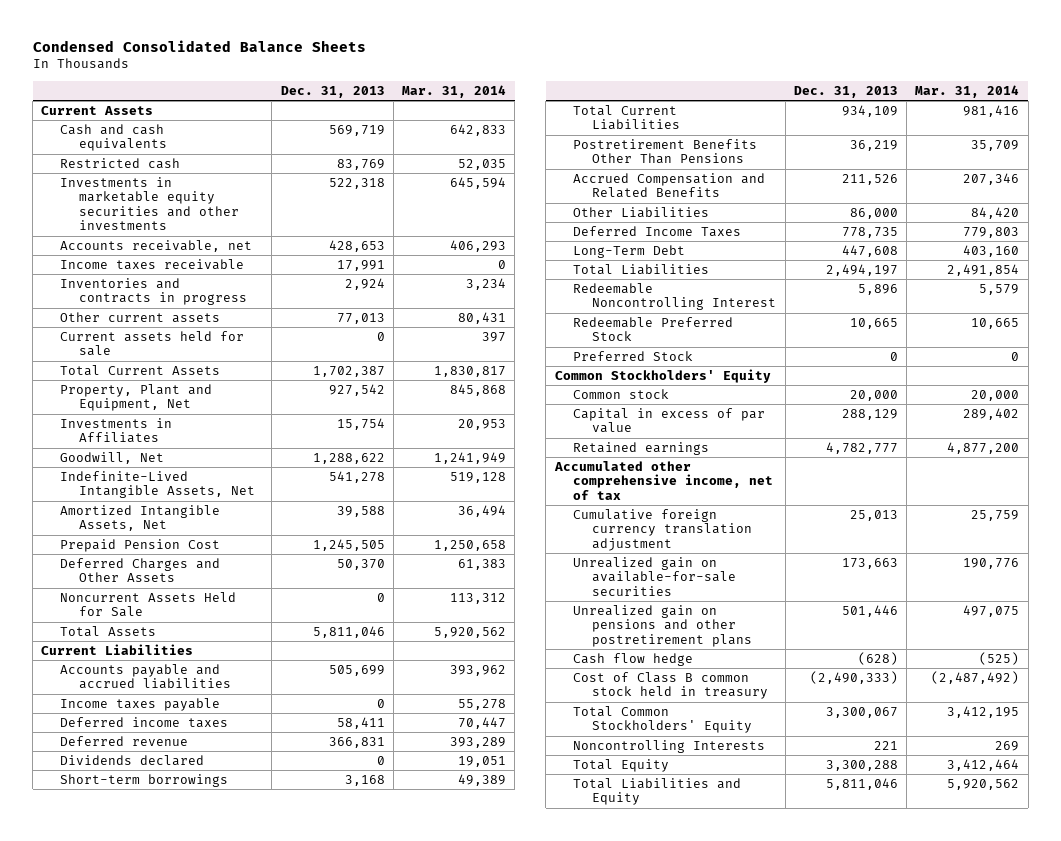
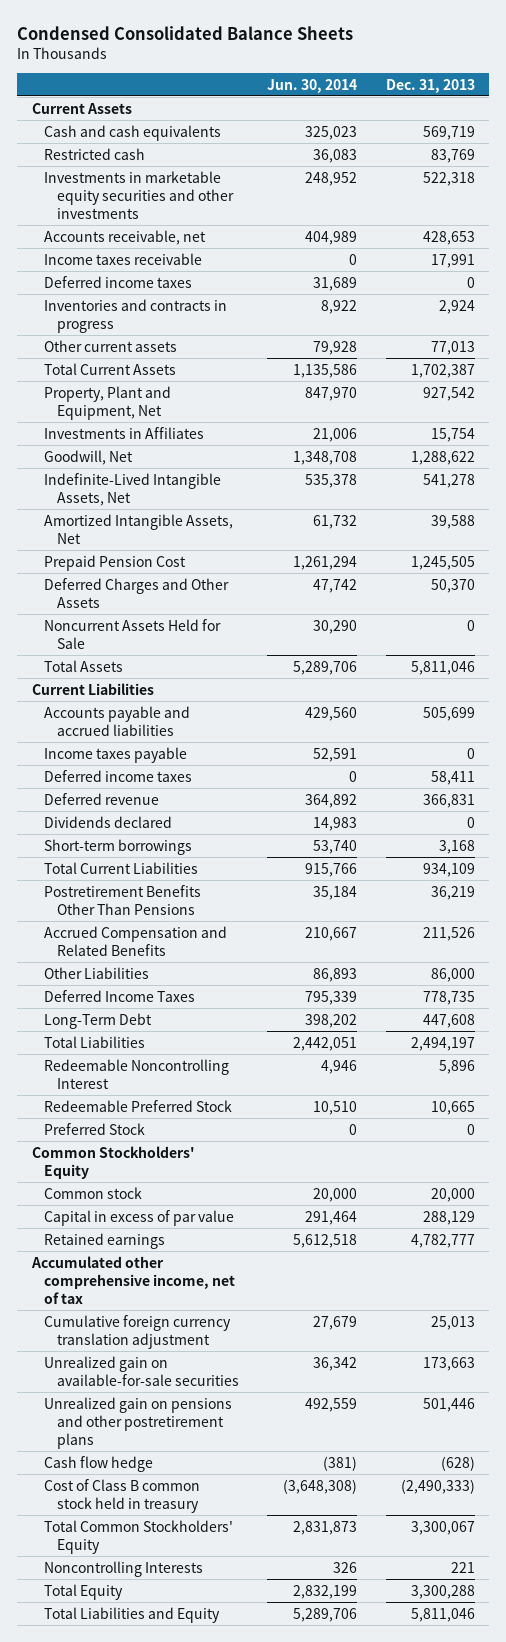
[402,84,507,98] Mar. 31, 2014 -> none
none -> [267,78,358,93] Jun. 30, 2014
none -> [44,275,193,288] Deferred income taxes
[60,331,245,357] Current assets held for sale -> none

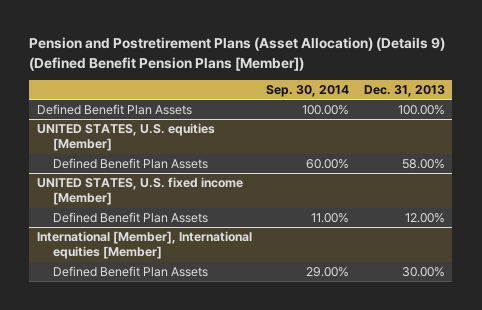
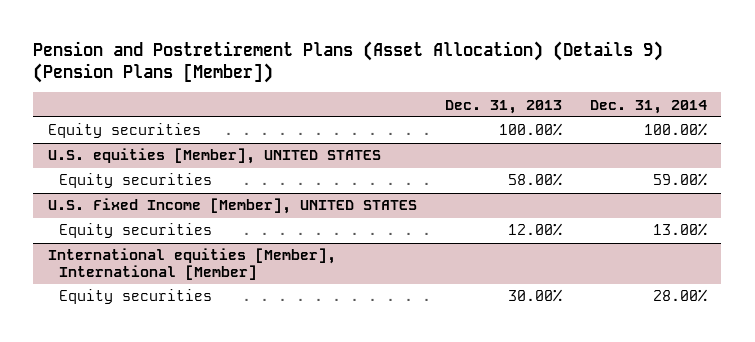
[29,37,446,71] Pension and Postretirement Plans (Asset Allocation) (Details 9) (Defined Benefit Pension Plans [Member]) -> [33,40,664,84] Pension and Postretirement Plans (Asset Allocation) (Details 9) (Pension Plans [Member])
[266,85,350,98] Sep. 30, 2014 -> none
none -> [589,99,707,114] Dec. 31, 2014
[36,104,192,116] Defined Benefit Plan Assets -> [47,123,201,139] Equity securities
[36,123,215,152] UNITED STATES, U.S. equities [Member] -> [47,148,381,165] U.S. equities [Member], UNITED STATES
[53,158,209,170] Defined Benefit Plan Assets -> [58,173,212,189] Equity securities
[36,177,243,206] UNITED STATES, U.S. fixed income [Member] -> [47,198,417,215] U.S. Fixed Income [Member], UNITED STATES
[53,212,209,224] Defined Benefit Plan Assets -> [58,223,212,239] Equity securities
[36,231,252,260] International [Member], International equities [Member] -> [47,248,336,281] International equities [Member], International [Member]
[53,266,209,278] Defined Benefit Plan Assets -> [58,289,212,305] Equity securities

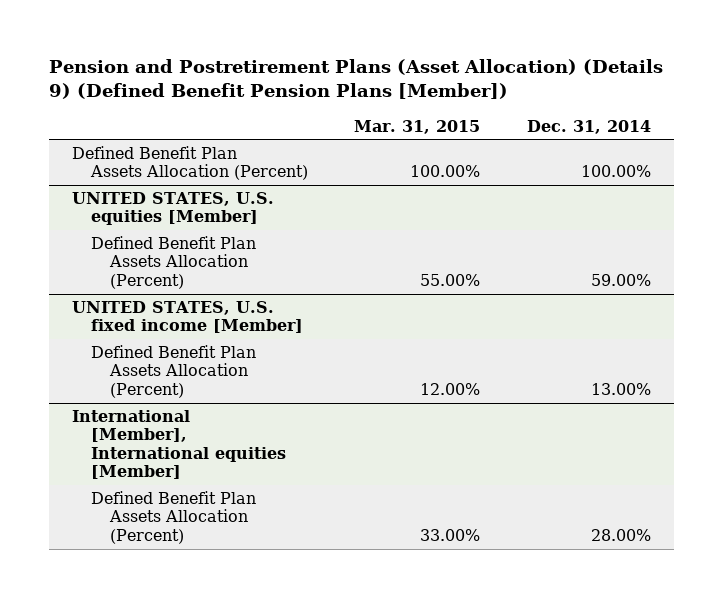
[33,40,664,84] Pension and Postretirement Plans (Asset Allocation) (Details 9) (Pension Plans [Member]) -> [49,58,664,99] Pension and Postretirement Plans (Asset Allocation) (Details 9) (Defined Benefit Pension Plans [Member])
[444,99,562,114] Dec. 31, 2013 -> none
none -> [354,119,481,134] Mar. 31, 2015
[47,123,201,139] Equity securities -> [72,146,309,181] Defined Benefit Plan Assets Allocation (Percent)
[47,148,381,165] U.S. equities [Member], UNITED STATES -> [72,192,275,226] UNITED STATES, U.S. equities [Member]
[58,173,212,189] Equity securities -> [91,236,257,289] Defined Benefit Plan Assets Allocation (Percent)
[47,198,417,215] U.S. Fixed Income [Member], UNITED STATES -> [72,301,304,334] UNITED STATES, U.S. fixed income [Member]
[58,223,212,239] Equity securities -> [91,345,257,398] Defined Benefit Plan Assets Allocation (Percent)
[47,248,336,281] International equities [Member], International [Member] -> [72,410,287,480] International [Member], International equities [Member]
[58,289,212,305] Equity securities -> [91,491,257,544] Defined Benefit Plan Assets Allocation (Percent)

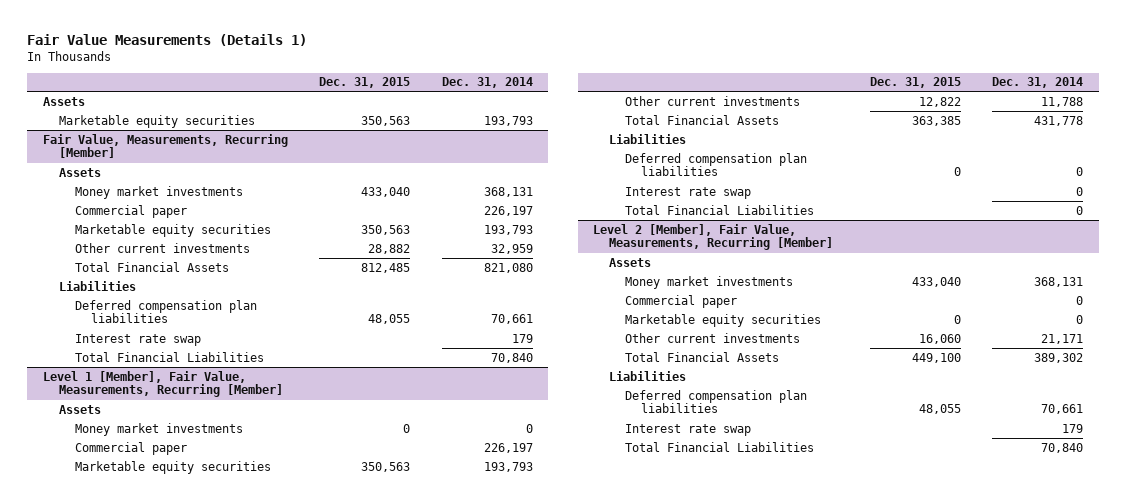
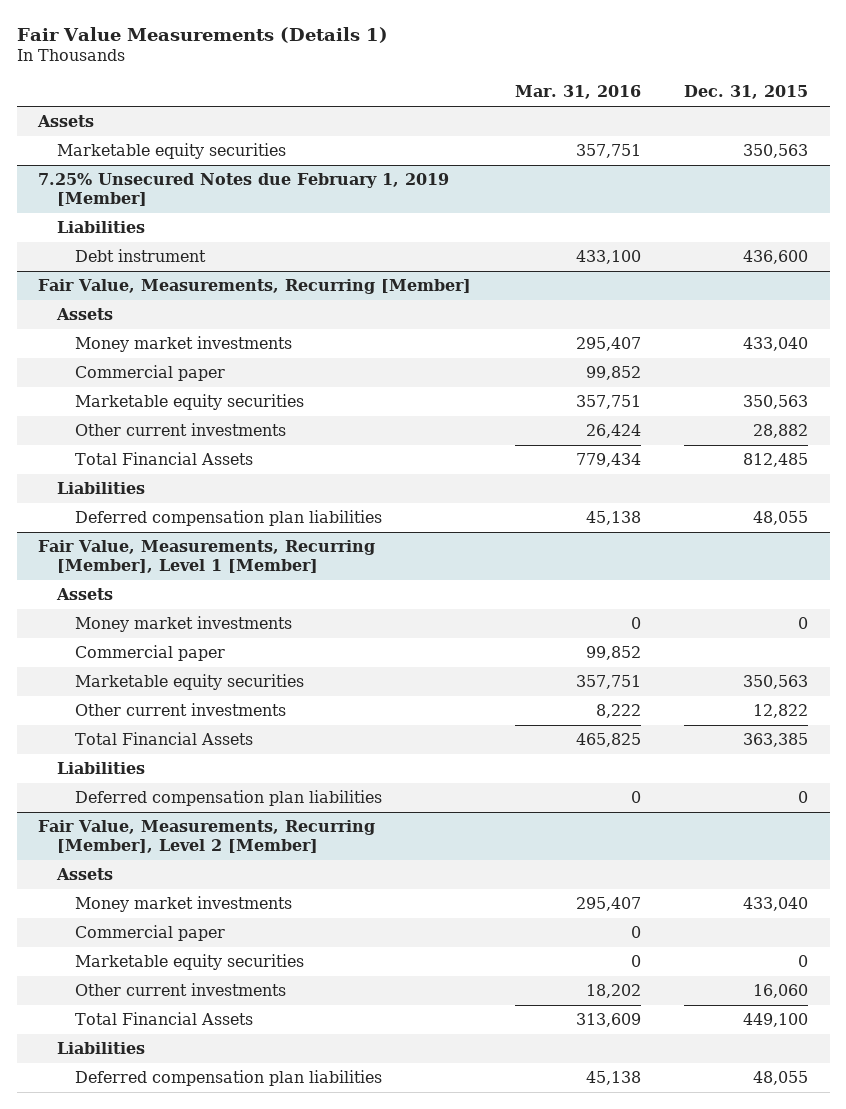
[441,77,533,89] Dec. 31, 2014 -> none
none -> [514,85,641,100] Mar. 31, 2016
none -> [38,173,450,206] 7.25% Unsecured Notes due February 1, 2019 [Member]
none -> [56,221,145,234] Liabilities
none -> [75,249,207,263] Debt instrument
[74,333,201,346] Interest rate swap -> none
[74,351,264,362] Total Financial Liabilities -> none
[42,370,283,398] Level 1 [Member], Fair Value, Measurements, Recurring [Member] -> [38,540,376,573] Fair Value, Measurements, Recurring [Member], Level 1 [Member]
[625,186,752,199] Interest rate swap -> none
[625,204,815,215] Total Financial Liabilities -> none
[593,223,834,251] Level 2 [Member], Fair Value, Measurements, Recurring [Member] -> [38,820,376,853] Fair Value, Measurements, Recurring [Member], Level 2 [Member]
[625,423,752,436] Interest rate swap -> none
[625,441,815,452] Total Financial Liabilities -> none

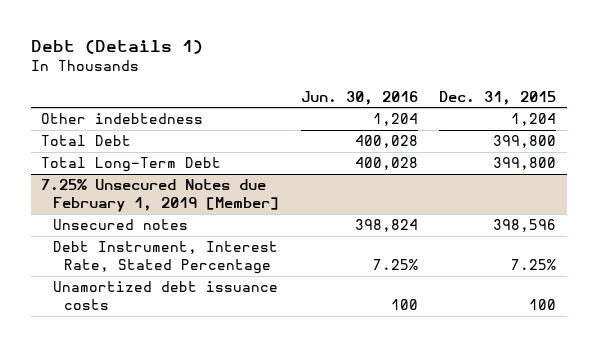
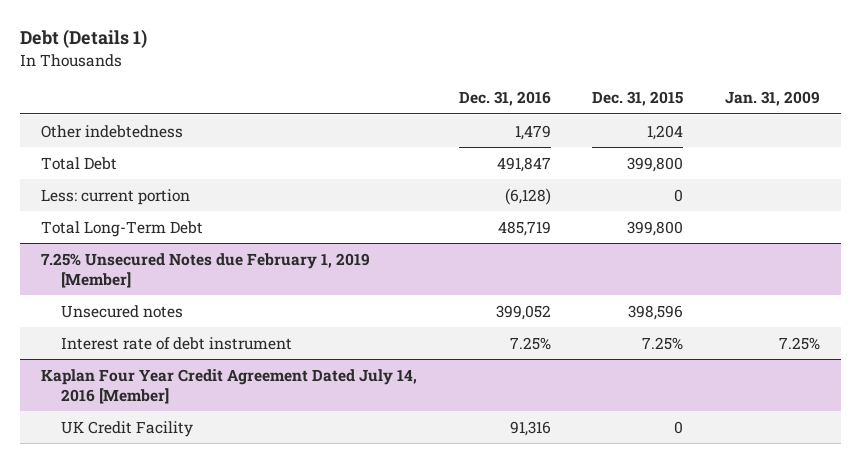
[300,90,418,105] Jun. 30, 2016 -> none
none -> [458,91,551,107] Dec. 31, 2016
none -> [725,91,821,107] Jan. 31, 2009
none -> [40,188,190,205] Less: current portion
[52,281,278,311] Unamortized debt issuance costs -> none
[52,241,278,275] Debt Instrument, Interest Rate, Stated Percentage -> [61,336,293,350] Interest rate of debt instrument
none -> [40,368,417,404] Kaplan Four Year Credit Agreement Dated July 14, 2016 [Member]
none -> [61,420,194,437] UK Credit Facility

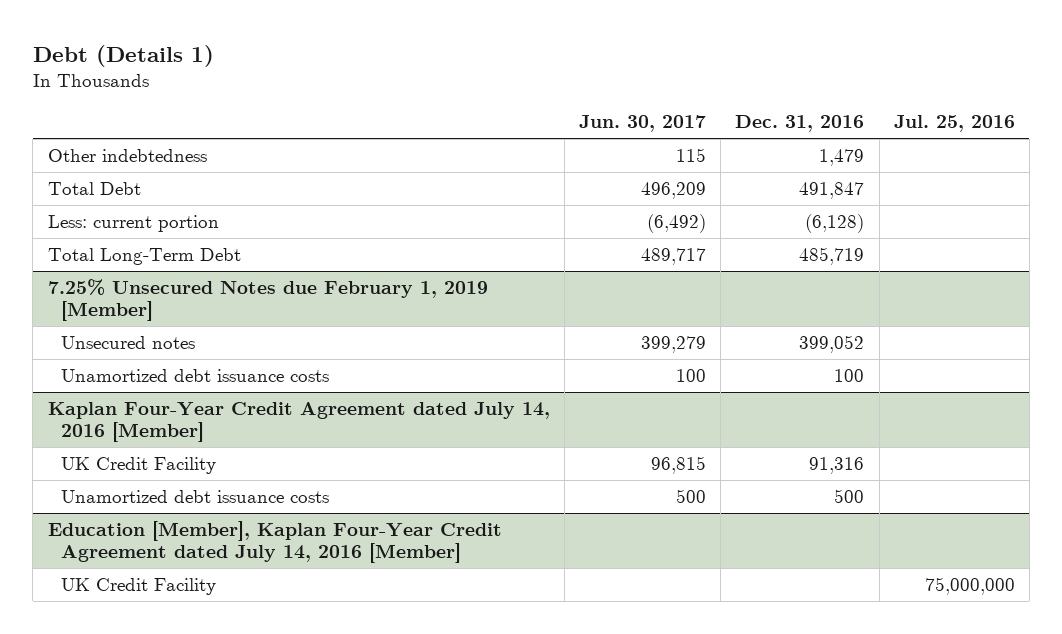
[592,91,684,107] Dec. 31, 2015 -> none
[725,91,821,107] Jan. 31, 2009 -> none
none -> [578,115,706,133] Jun. 30, 2017
none -> [893,115,1015,133] Jul. 25, 2016
[61,336,293,350] Interest rate of debt instrument -> none
none -> [60,368,329,382] Unamortized debt issuance costs
[40,368,417,404] Kaplan Four Year Credit Agreement Dated July 14, 2016 [Member] -> [47,401,550,443] Kaplan Four-Year Credit Agreement dated July 14, 2016 [Member]
none -> [60,489,329,503] Unamortized debt issuance costs
none -> [47,520,502,564] Education [Member], Kaplan Four-Year Credit Agreement dated July 14, 2016 [Member]
none -> [60,577,216,595] UK Credit Facility

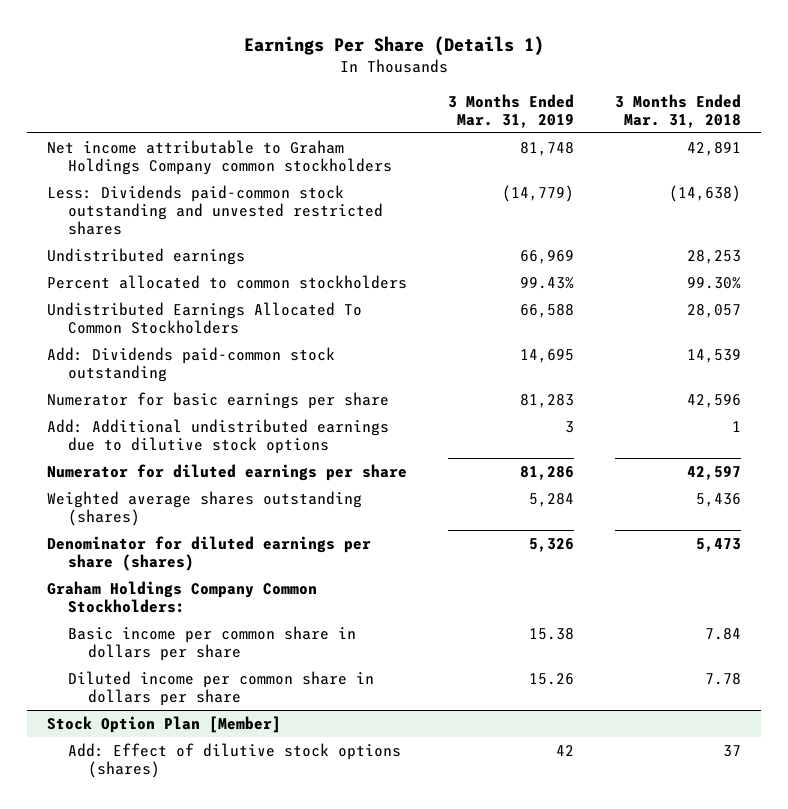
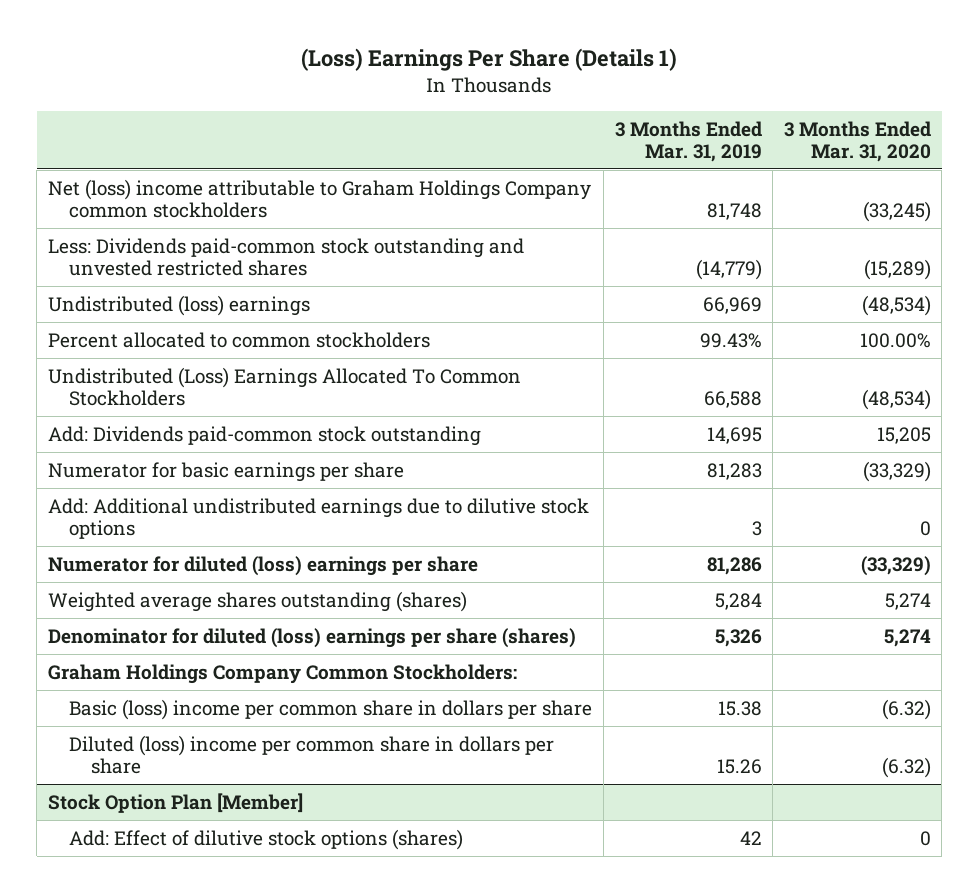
[243,35,544,56] Earnings Per Share (Details 1) -> [301,48,678,72] (Loss) Earnings Per Share (Details 1)
[614,93,741,128] 3 Months Ended Mar. 31, 2018 -> none
none -> [783,120,931,162] 3 Months Ended Mar. 31, 2020
[47,140,392,176] Net income attributable to Graham Holdings Company common stockholders -> [48,178,592,218] Net (loss) income attributable to Graham Holdings Company common stockholders
[47,248,246,266] Undistributed earnings -> [48,294,311,316] Undistributed (loss) earnings
[47,302,363,335] Undistributed Earnings Allocated To Common Stockholders -> [48,366,522,406] Undistributed (Loss) Earnings Allocated To Common Stockholders
[47,464,408,482] Numerator for diluted earnings per share -> [48,555,479,576] Numerator for diluted (loss) earnings per share
[47,536,372,572] Denominator for diluted earnings per share (shares) -> [48,627,577,648] Denominator for diluted (loss) earnings per share (shares)
[67,626,356,662] Basic income per common share in dollars per share -> [69,698,593,720] Basic (loss) income per common share in dollars per share
[67,671,374,707] Diluted income per common share in dollars per share -> [69,734,555,774] Diluted (loss) income per common share in dollars per share

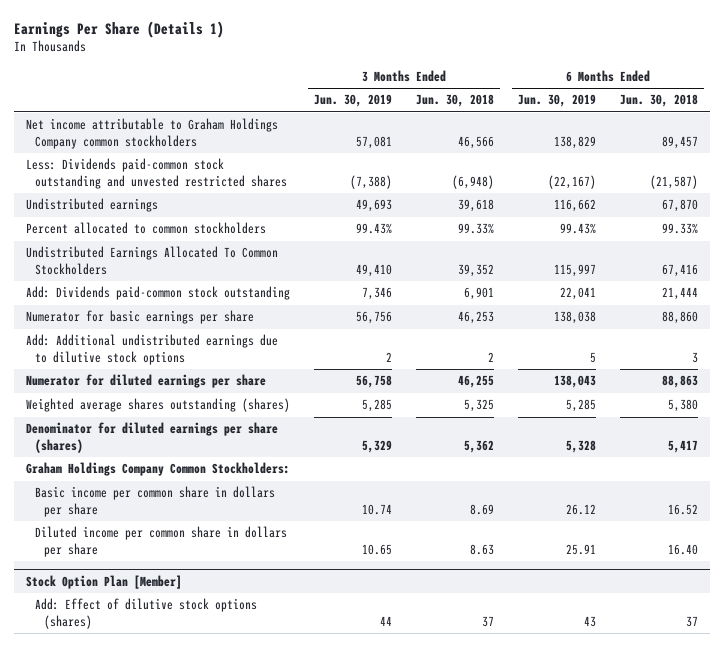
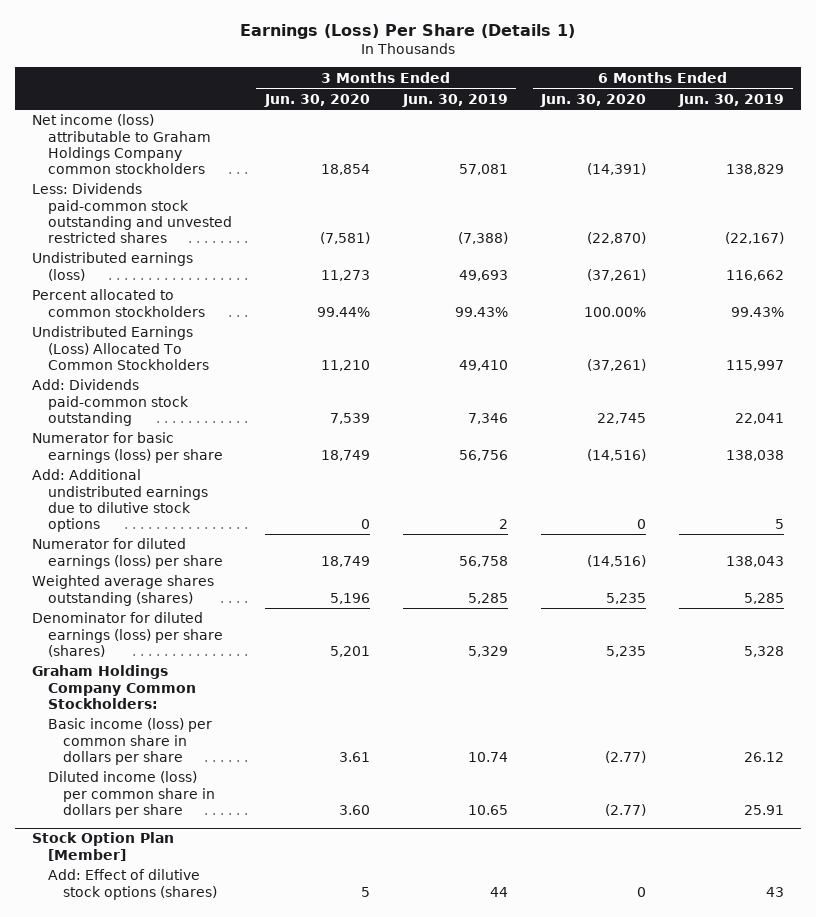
[13,20,224,38] Earnings Per Share (Details 1) -> [240,24,576,40] Earnings (Loss) Per Share (Details 1)
[415,94,494,108] Jun. 30, 2018 -> none
[620,94,699,108] Jun. 30, 2018 -> none
none -> [263,93,370,107] Jun. 30, 2020
none -> [540,93,647,107] Jun. 30, 2020
[25,118,278,149] Net income attributable to Graham Holdings Company common stockholders -> [31,114,211,174] Net income (loss) attributable to Graham Holdings Company common stockholders
[25,198,158,213] Undistributed earnings -> [31,252,193,281] Undistributed earnings (loss)
[25,246,278,275] Undistributed Earnings Allocated To Common Stockholders -> [31,326,209,370] Undistributed Earnings (Loss) Allocated To Common Stockholders
[25,310,254,325] Numerator for basic earnings per share -> [31,432,223,463] Numerator for basic earnings (loss) per share
[25,374,266,389] Numerator for diluted earnings per share -> [31,538,223,569] Numerator for diluted earnings (loss) per share
[25,422,278,453] Denominator for diluted earnings per share (shares) -> [31,612,223,657] Denominator for diluted earnings (loss) per share (shares)
[34,486,275,517] Basic income per common share in dollars per share -> [47,718,212,765] Basic income (loss) per common share in dollars per share
[34,526,287,557] Diluted income per common share in dollars per share -> [47,771,216,818] Diluted income (loss) per common share in dollars per share

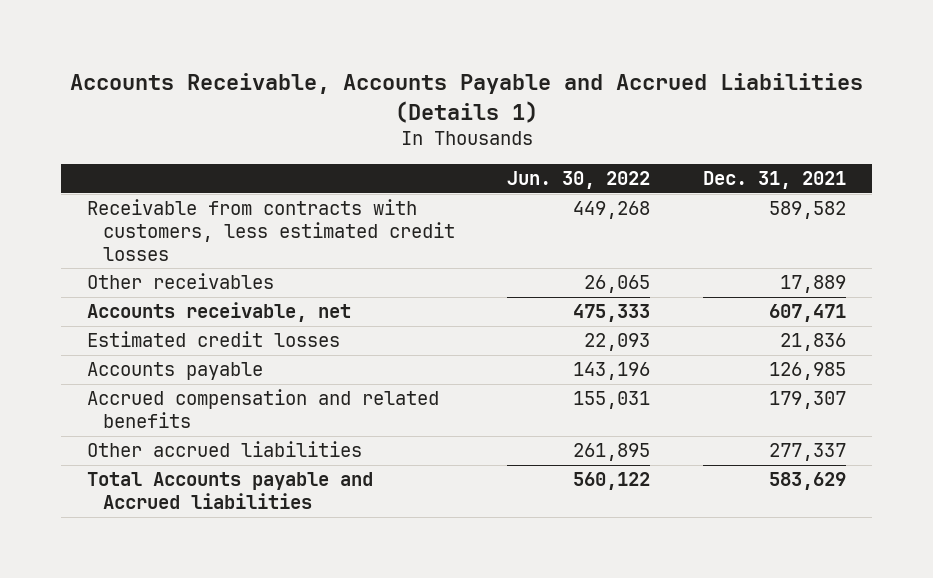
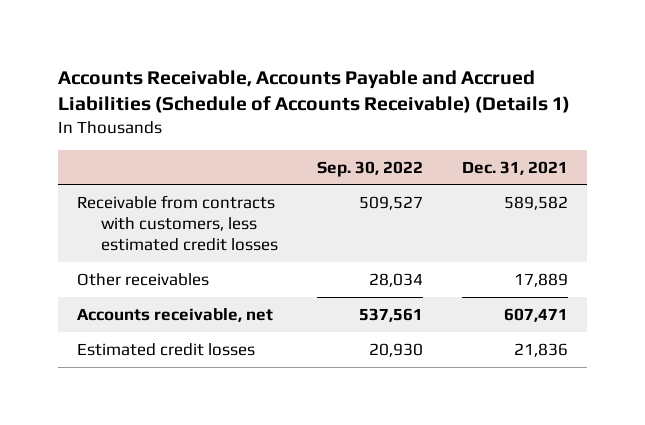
[69,73,863,123] Accounts Receivable, Accounts Payable and Accrued Liabilities (Details 1) -> [57,69,570,114] Accounts Receivable, Accounts Payable and Accrued Liabilities (Schedule of Accounts Receivable) (Details 1)
[507,171,651,190] Jun. 30, 2022 -> none
none -> [317,160,424,177] Sep. 30, 2022
[87,362,264,381] Accounts payable -> none
[87,389,440,429] Accrued compensation and related benefits -> none
[87,441,363,458] Other accrued liabilities -> none
[87,472,374,510] Total Accounts payable and Accrued liabilities -> none

